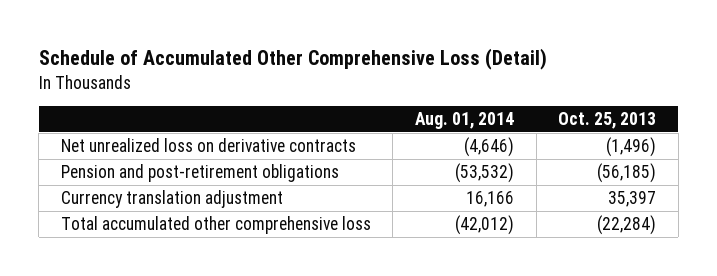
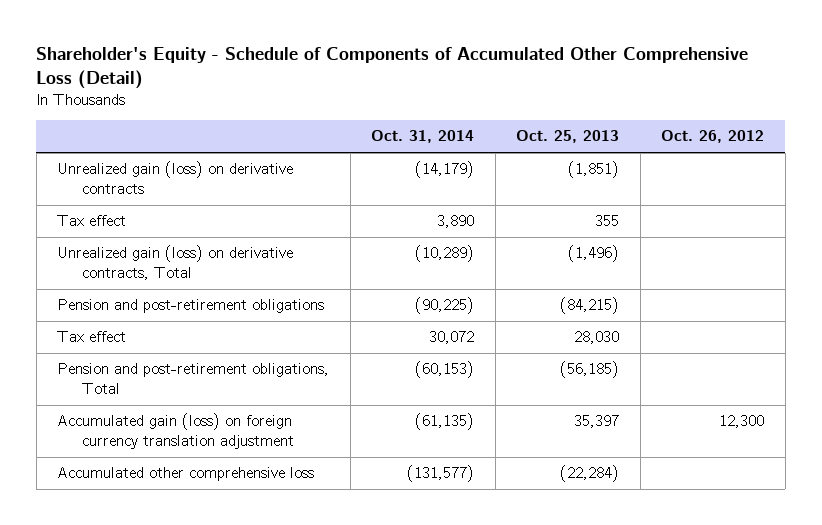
[38,48,547,71] Schedule of Accumulated Other Comprehensive Loss (Detail) -> [36,47,749,90] Shareholder's Equity - Schedule of Components of Accumulated Other Comprehensive Loss (Detail)
[414,111,514,129] Aug. 01, 2014 -> none
none -> [371,130,475,144] Oct. 31, 2014
none -> [661,130,765,144] Oct. 26, 2012
none -> [57,161,294,195] Unrealized gain (loss) on derivative contracts
none -> [57,215,127,227] Tax effect
[60,137,356,152] Net unrealized loss on derivative contracts -> [57,245,294,281] Unrealized gain (loss) on derivative contracts, Total
[597,162,657,183] (56,185) -> [560,297,620,315] (84,215)
none -> [57,331,127,343] Tax effect
none -> [57,363,330,395] Pension and post-retirement obligations, Total
[60,189,283,208] Currency translation adjustment -> [57,413,294,450] Accumulated gain (loss) on foreign currency translation adjustment
[60,215,371,234] Total accumulated other comprehensive loss -> [57,467,315,482] Accumulated other comprehensive loss

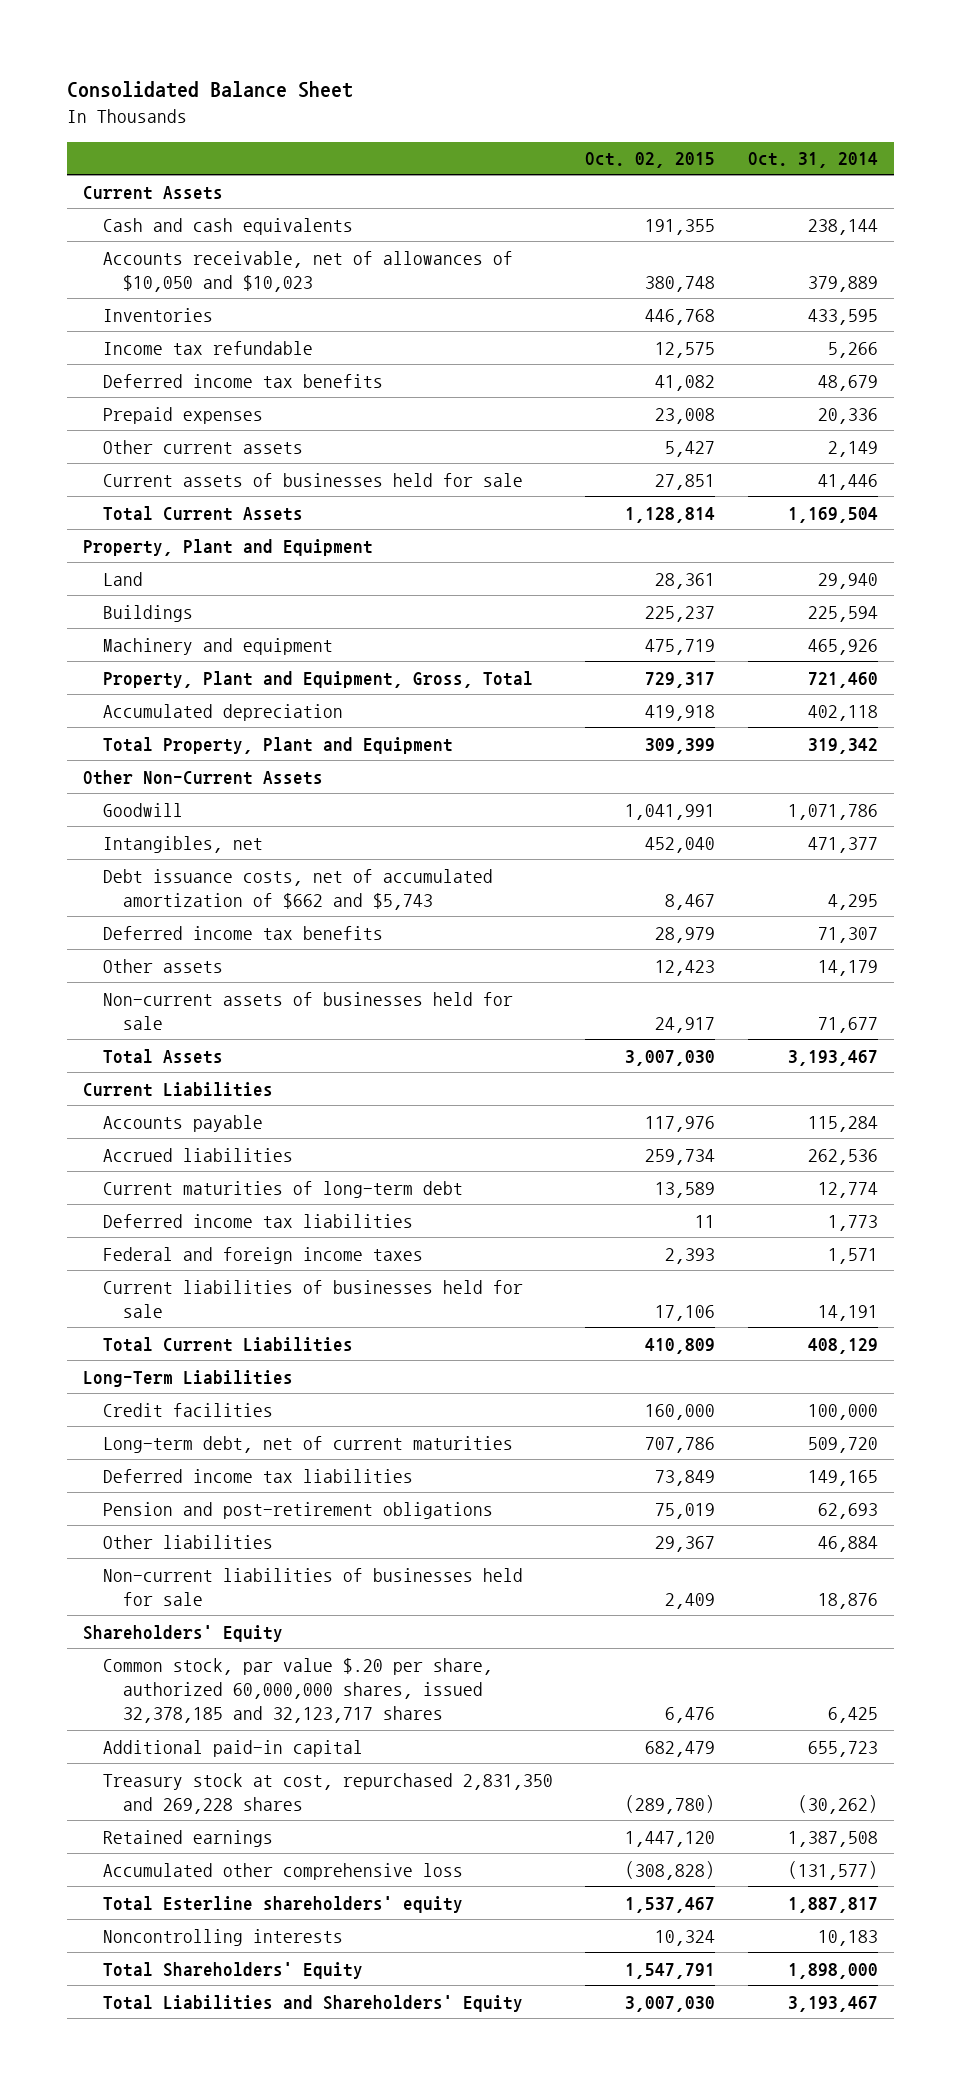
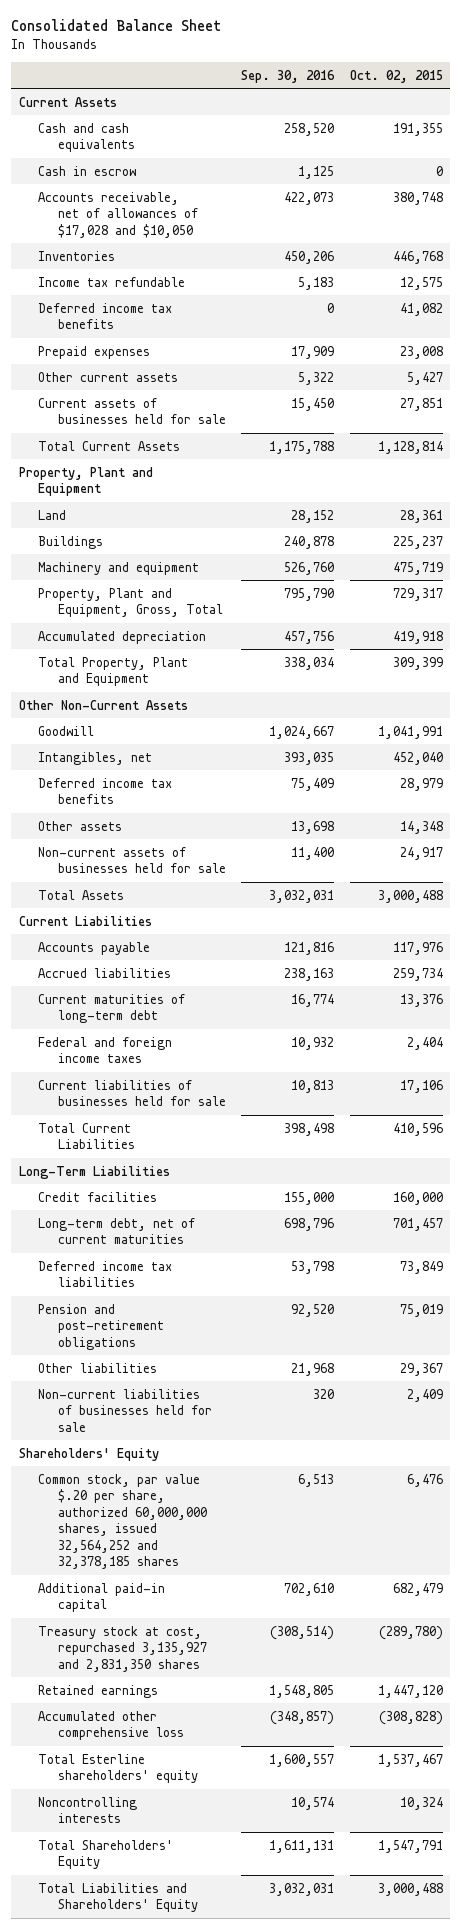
[747,152,878,169] Oct. 31, 2014 -> none
none -> [241,69,336,83] Sep. 30, 2016
none -> [38,165,137,176] Cash in escrow
[103,250,514,293] Accounts receivable, net of allowances of $10,050 and $10,023 -> [38,191,199,238] Accounts receivable, net of allowances of $17,028 and $10,050
[103,868,494,911] Debt issuance costs, net of accumulated amortization of $662 and $5,743 -> none
[655,959,716,976] 12,423 -> [399,820,443,834] 14,348
[625,1049,716,1066] 3,007,030 -> [377,889,443,903] 3,000,488
[103,1213,414,1228] Deferred income tax liabilities -> none
[655,1181,716,1198] 13,589 -> [399,993,443,1007] 13,376
[665,1247,716,1264] 2,393 -> [406,1036,443,1050] 2,404
[645,1337,716,1354] 410,809 -> [392,1122,443,1136] 410,596
[645,1436,716,1453] 707,786 -> [392,1217,443,1231] 701,457
[103,1657,494,1724] Common stock, par value $.20 per share, authorized 60,000,000 shares, issued 32,378,185 and 32,123,717 shares -> [38,1473,208,1570] Common stock, par value $.20 per share, authorized 60,000,000 shares, issued 32,564,252 and 32,378,185 shares
[103,1772,554,1815] Treasury stock at cost, repurchased 2,831,350 and 269,228 shares -> [38,1625,208,1672] Treasury stock at cost, repurchased 3,135,927 and 2,831,350 shares
[625,1995,716,2012] 3,007,030 -> [377,1882,443,1896] 3,000,488

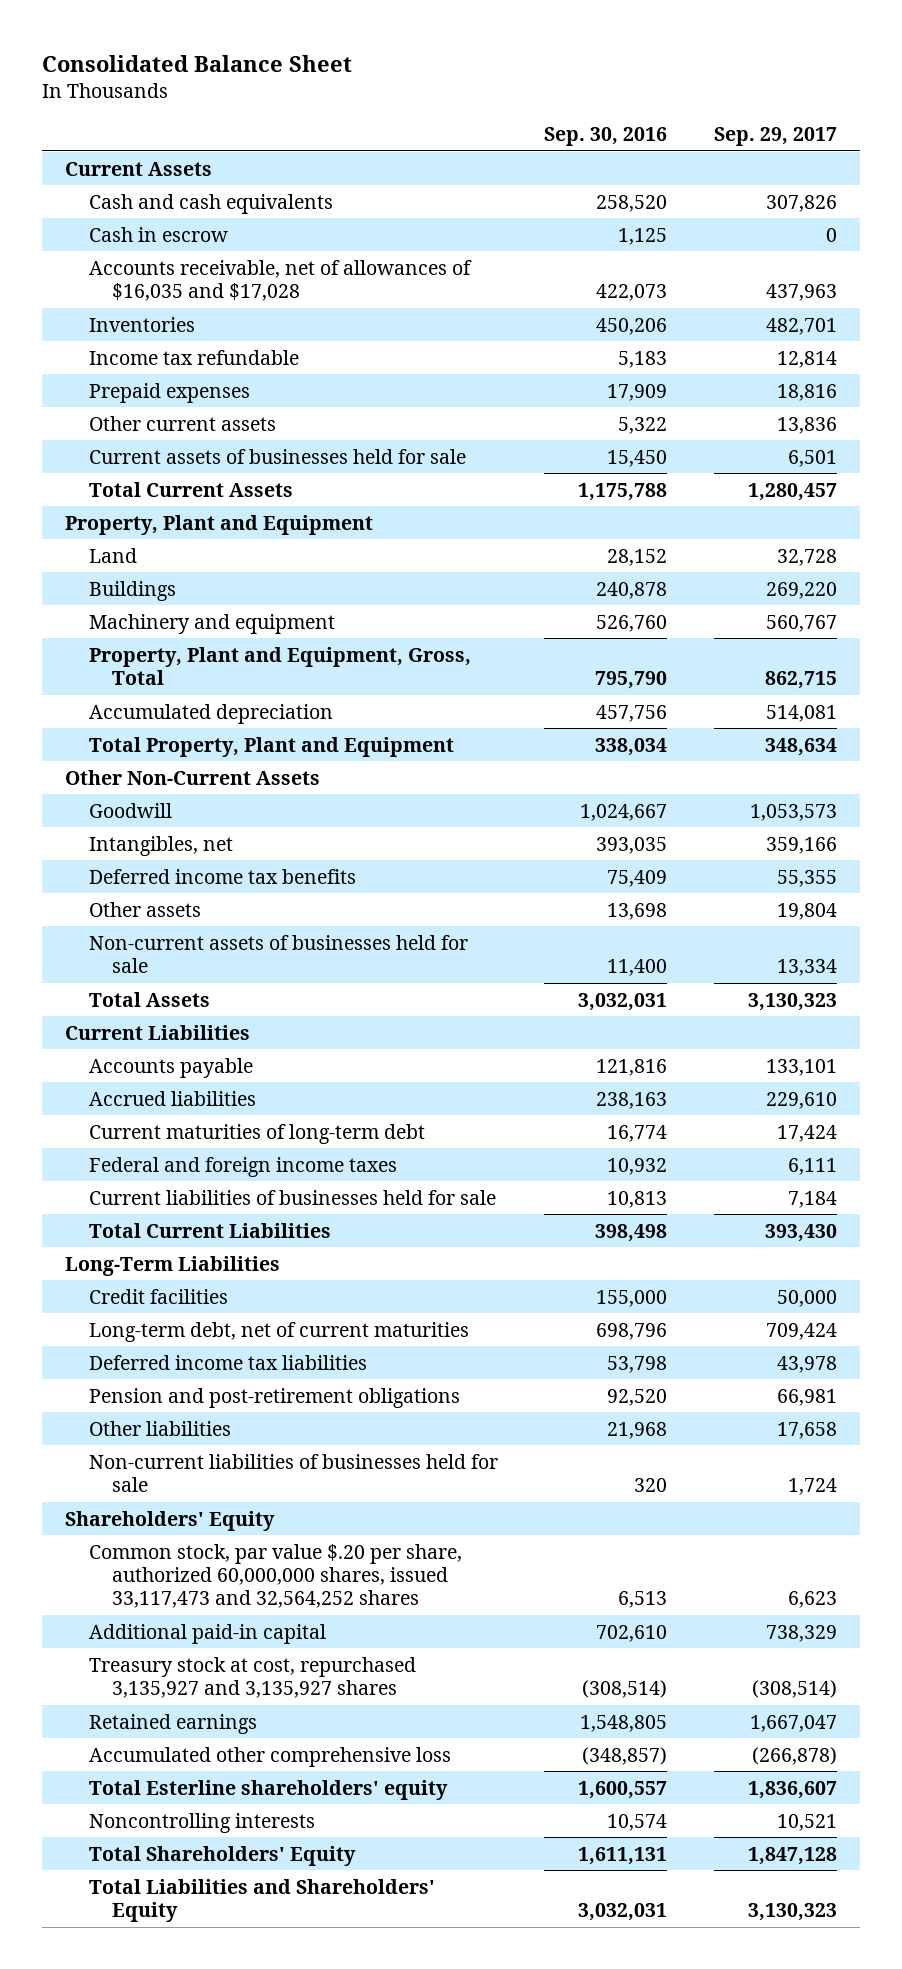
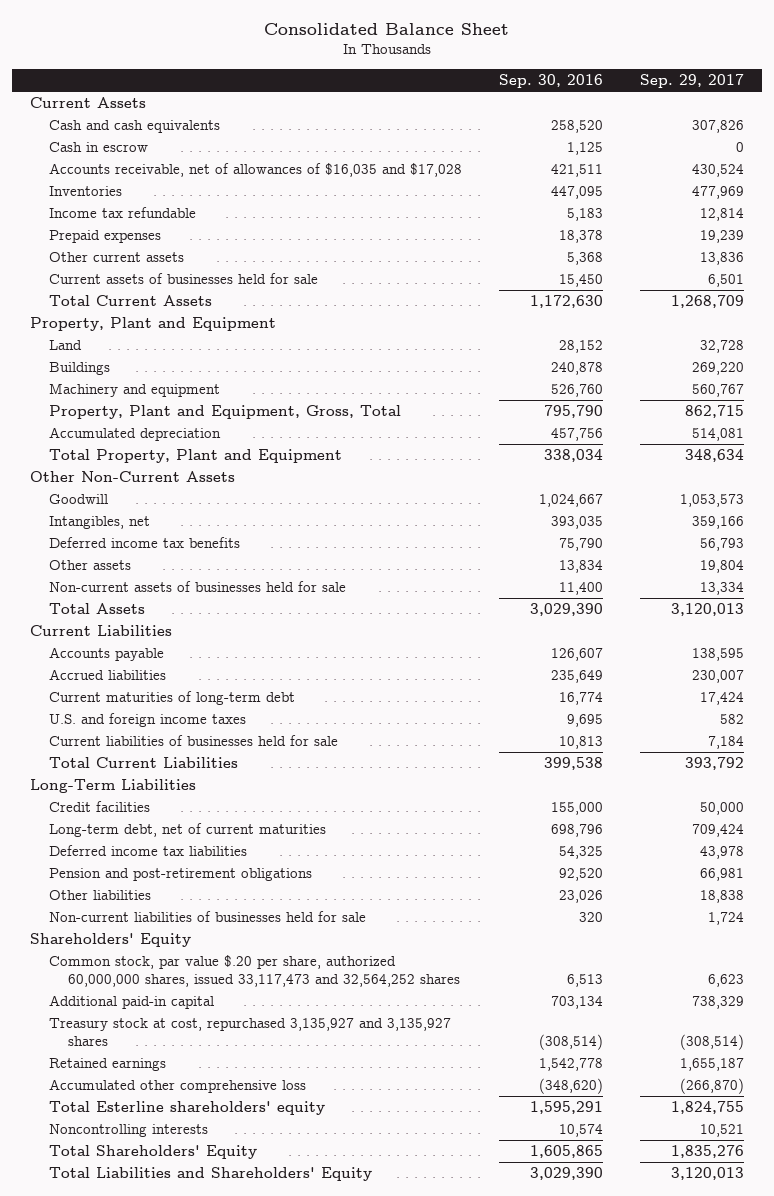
[596,284,668,302] 422,073 -> [551,164,604,178] 421,511
[766,284,838,302] 437,963 -> [691,164,744,178] 430,524
[596,317,668,335] 450,206 -> [551,186,604,200] 447,095
[766,317,838,335] 482,701 -> [691,186,744,200] 477,969
[607,383,668,401] 17,909 -> [559,230,604,244] 18,378
[777,383,838,401] 18,816 -> [699,230,744,244] 19,239
[618,416,668,434] 5,322 -> [567,252,604,266] 5,368
[578,482,668,501] 1,175,788 -> [530,295,604,309] 1,172,630
[748,482,838,501] 1,280,457 -> [670,295,744,309] 1,268,709
[607,869,668,887] 75,409 -> [559,538,604,552] 75,790
[777,869,838,887] 55,355 -> [699,538,744,552] 56,793
[607,902,668,920] 13,698 -> [559,560,604,574] 13,834
[578,992,668,1011] 3,032,031 -> [530,603,604,617] 3,029,390
[748,992,838,1011] 3,130,323 -> [670,603,744,617] 3,120,013
[596,1058,668,1076] 121,816 -> [551,648,604,662] 126,607
[766,1058,838,1076] 133,101 -> [691,648,744,662] 138,595
[596,1091,668,1109] 238,163 -> [551,670,604,684] 235,649
[766,1091,838,1109] 229,610 -> [691,670,744,684] 230,007
[88,1156,397,1177] Federal and foreign income taxes -> [49,713,247,728] U.S. and foreign income taxes
[607,1157,668,1175] 10,932 -> [567,714,604,728] 9,695
[788,1157,838,1175] 6,111 -> [719,714,744,725] 582
[595,1223,668,1242] 398,498 -> [544,757,604,771] 399,538
[765,1223,838,1242] 393,430 -> [684,757,744,771] 393,792
[607,1355,668,1373] 53,798 -> [559,846,604,860] 54,325
[607,1421,668,1439] 21,968 -> [559,890,604,904] 23,026
[777,1421,838,1439] 17,658 -> [699,890,744,904] 18,838
[596,1624,668,1642] 702,610 -> [551,996,604,1010] 703,134
[580,1714,668,1732] 1,548,805 -> [539,1058,604,1072] 1,542,778
[750,1714,838,1732] 1,667,047 -> [679,1058,744,1072] 1,655,187
[582,1746,668,1765] (348,857) -> [539,1078,604,1095] (348,620)
[752,1746,838,1765] (266,878) -> [679,1078,744,1095] (266,870)
[578,1780,668,1799] 1,600,557 -> [530,1101,604,1115] 1,595,291
[748,1780,838,1799] 1,836,607 -> [670,1101,744,1115] 1,824,755
[578,1846,668,1865] 1,611,131 -> [530,1145,604,1159] 1,605,865
[748,1846,838,1865] 1,847,128 -> [670,1145,744,1159] 1,835,276
[578,1903,668,1922] 3,032,031 -> [530,1167,604,1181] 3,029,390
[748,1903,838,1922] 3,130,323 -> [670,1167,744,1181] 3,120,013

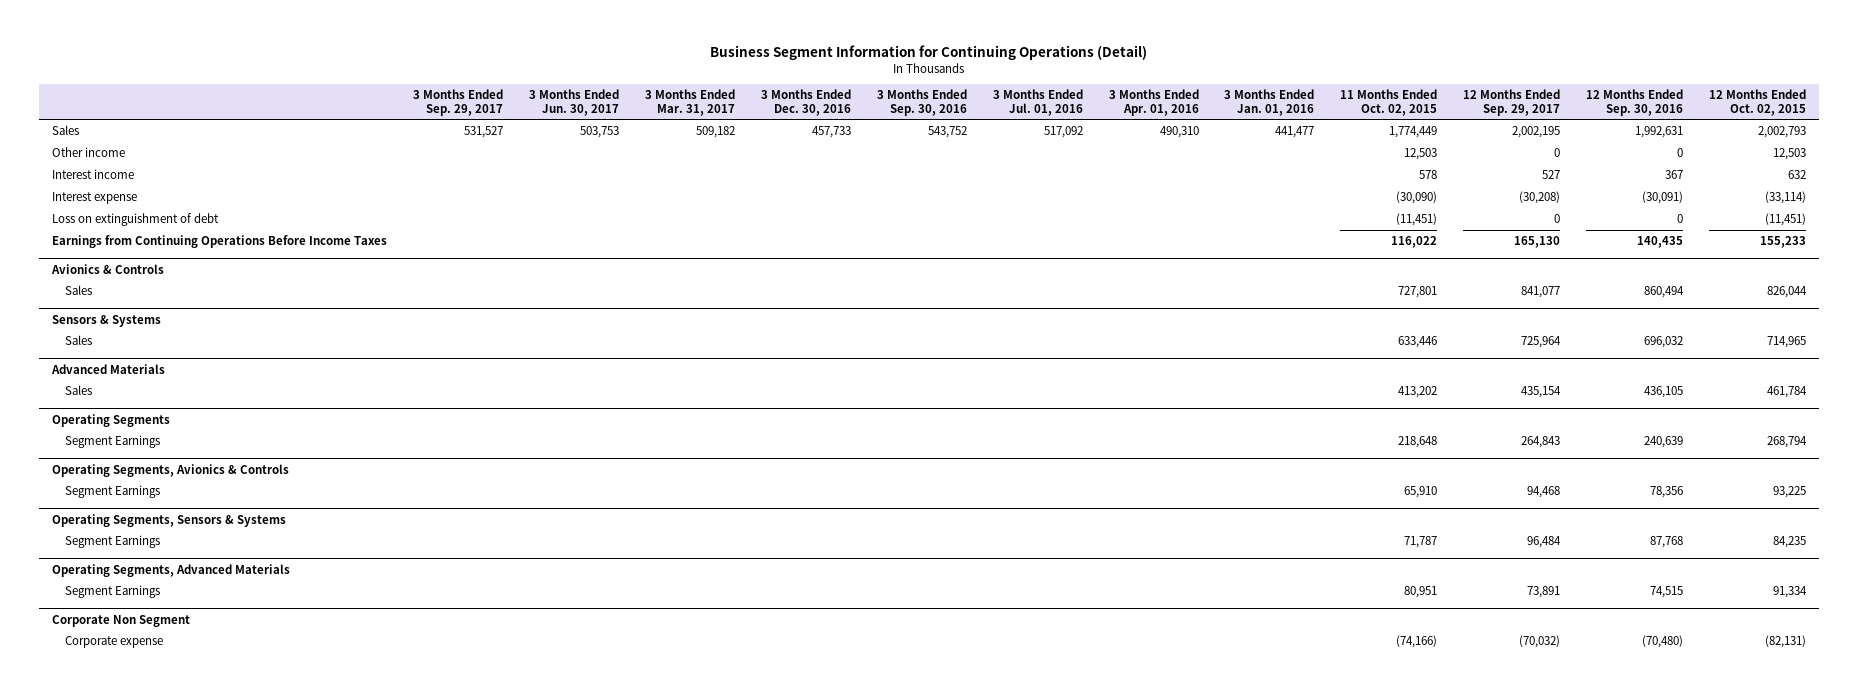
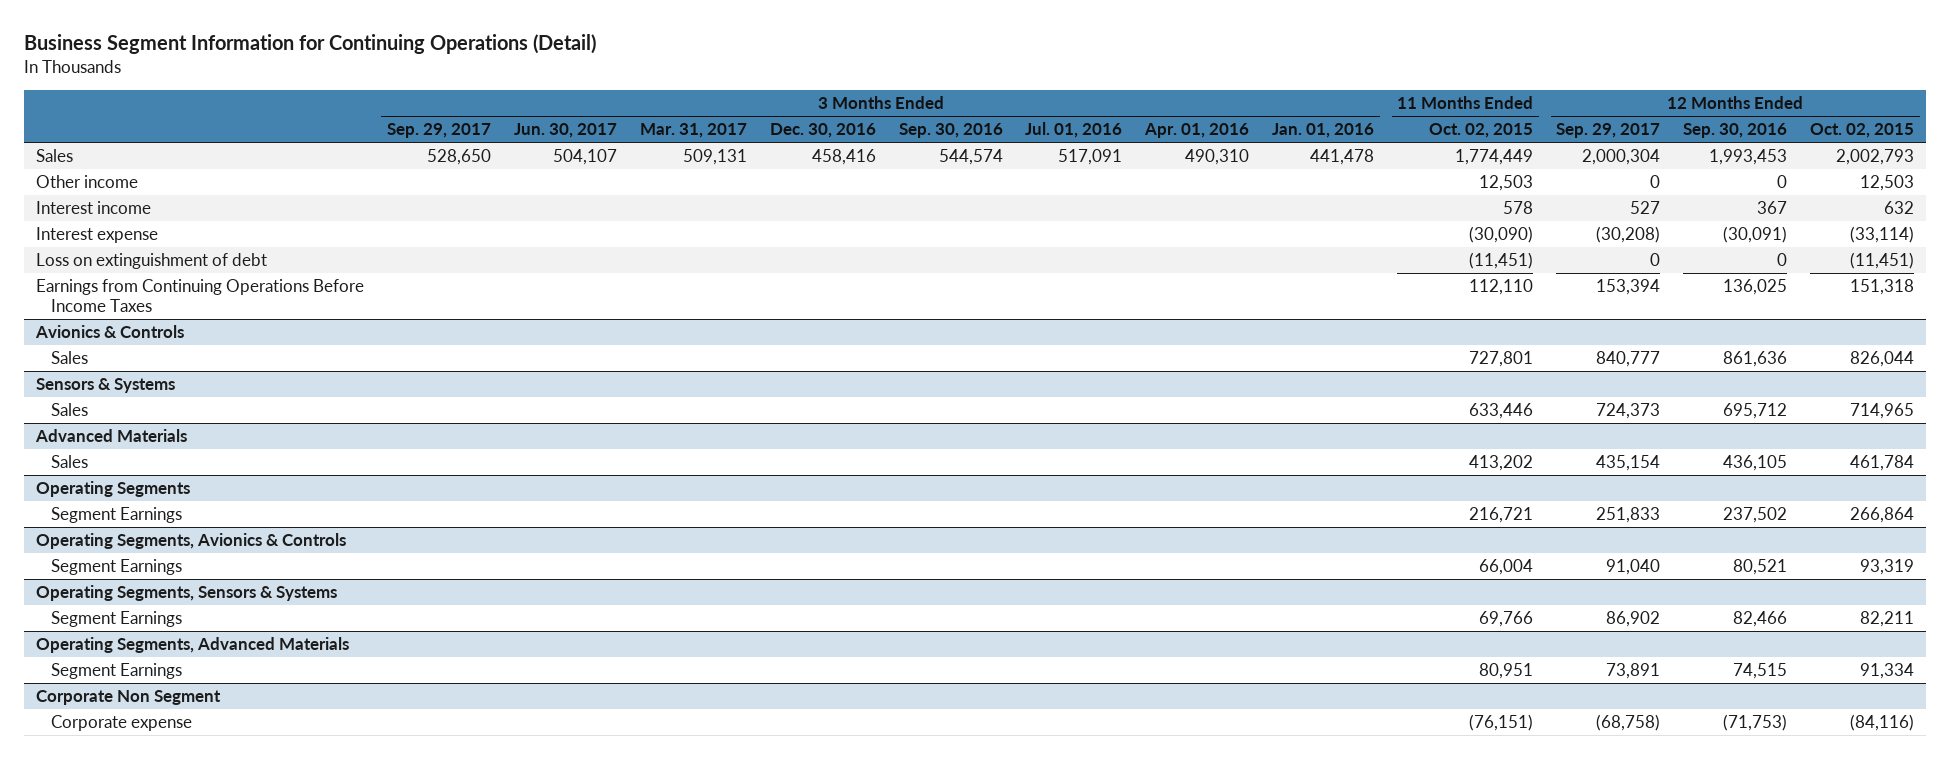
[464,126,504,139] 531,527 -> [426,149,491,166] 528,650
[580,126,620,139] 503,753 -> [552,149,617,166] 504,107
[695,126,735,139] 509,182 -> [682,149,747,166] 509,131
[811,126,851,139] 457,733 -> [811,149,876,166] 458,416
[927,126,967,139] 543,752 -> [938,149,1003,166] 544,574
[1043,126,1083,139] 517,092 -> [1058,149,1123,166] 517,091
[1275,126,1315,139] 441,477 -> [1310,149,1375,166] 441,478
[1512,126,1561,139] 2,002,195 -> [1582,149,1661,166] 2,000,304
[1635,126,1684,139] 1,992,631 -> [1709,149,1788,166] 1,993,453
[1391,236,1438,249] 116,022 -> [1469,279,1534,296] 112,110
[1514,236,1561,249] 165,130 -> [1596,279,1661,296] 153,394
[1637,236,1684,249] 140,435 -> [1723,279,1788,296] 136,025
[1760,236,1807,249] 155,233 -> [1850,279,1915,296] 151,318
[1521,286,1561,299] 841,077 -> [1596,351,1661,368] 840,777
[1644,286,1685,299] 860,494 -> [1723,351,1788,368] 861,636
[1521,336,1562,349] 725,964 -> [1596,403,1661,420] 724,373
[1644,336,1684,349] 696,032 -> [1723,403,1788,420] 695,712
[1398,436,1438,449] 218,648 -> [1469,507,1534,524] 216,721
[1521,436,1561,449] 264,843 -> [1596,507,1661,524] 251,833
[1644,436,1684,449] 240,639 -> [1723,507,1788,524] 237,502
[1767,436,1808,449] 268,794 -> [1850,507,1915,524] 266,864
[1404,486,1438,499] 65,910 -> [1479,559,1534,576] 66,004
[1527,486,1561,499] 94,468 -> [1606,559,1661,576] 91,040
[1650,486,1684,499] 78,356 -> [1733,559,1788,576] 80,521
[1773,486,1807,499] 93,225 -> [1860,559,1915,576] 93,319
[1404,536,1438,549] 71,787 -> [1479,611,1534,628] 69,766
[1527,536,1562,549] 96,484 -> [1606,611,1661,628] 86,902
[1650,536,1684,549] 87,768 -> [1733,611,1788,628] 82,466
[1773,536,1807,549] 84,235 -> [1860,611,1915,628] 82,211
[1396,635,1438,649] (74,166) -> [1469,714,1534,732] (76,151)
[1519,635,1561,649] (70,032) -> [1596,714,1661,732] (68,758)
[1642,635,1684,649] (70,480) -> [1723,714,1788,732] (71,753)
[1765,635,1807,649] (82,131) -> [1850,714,1915,732] (84,116)

